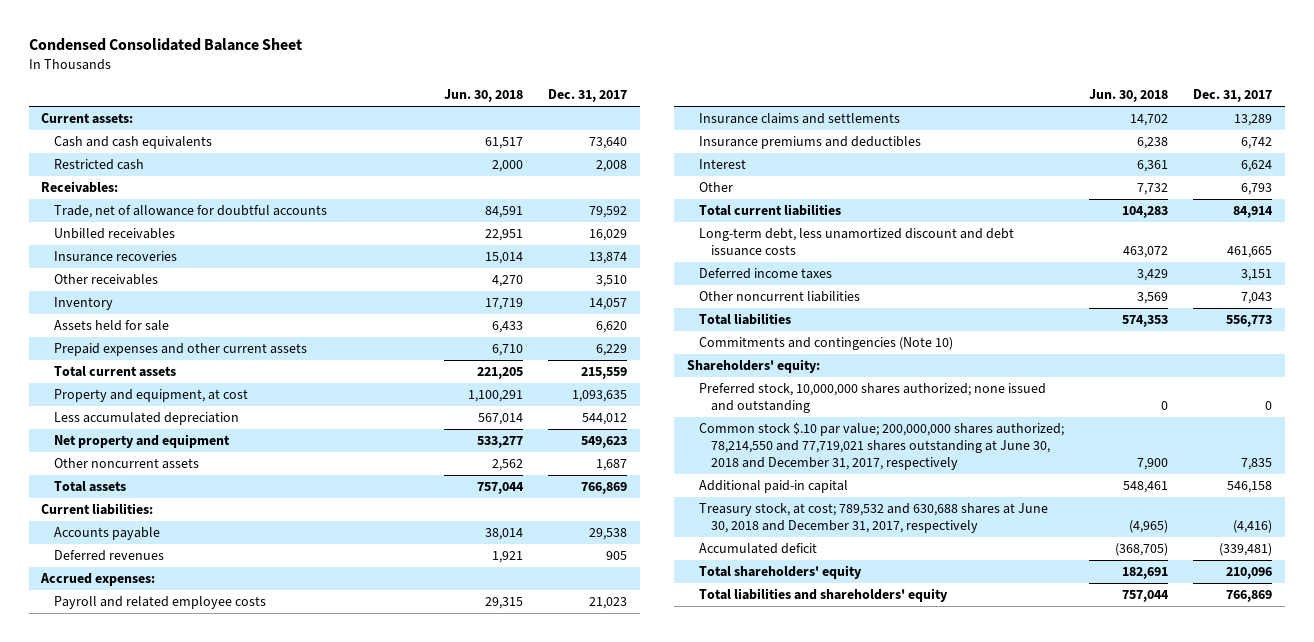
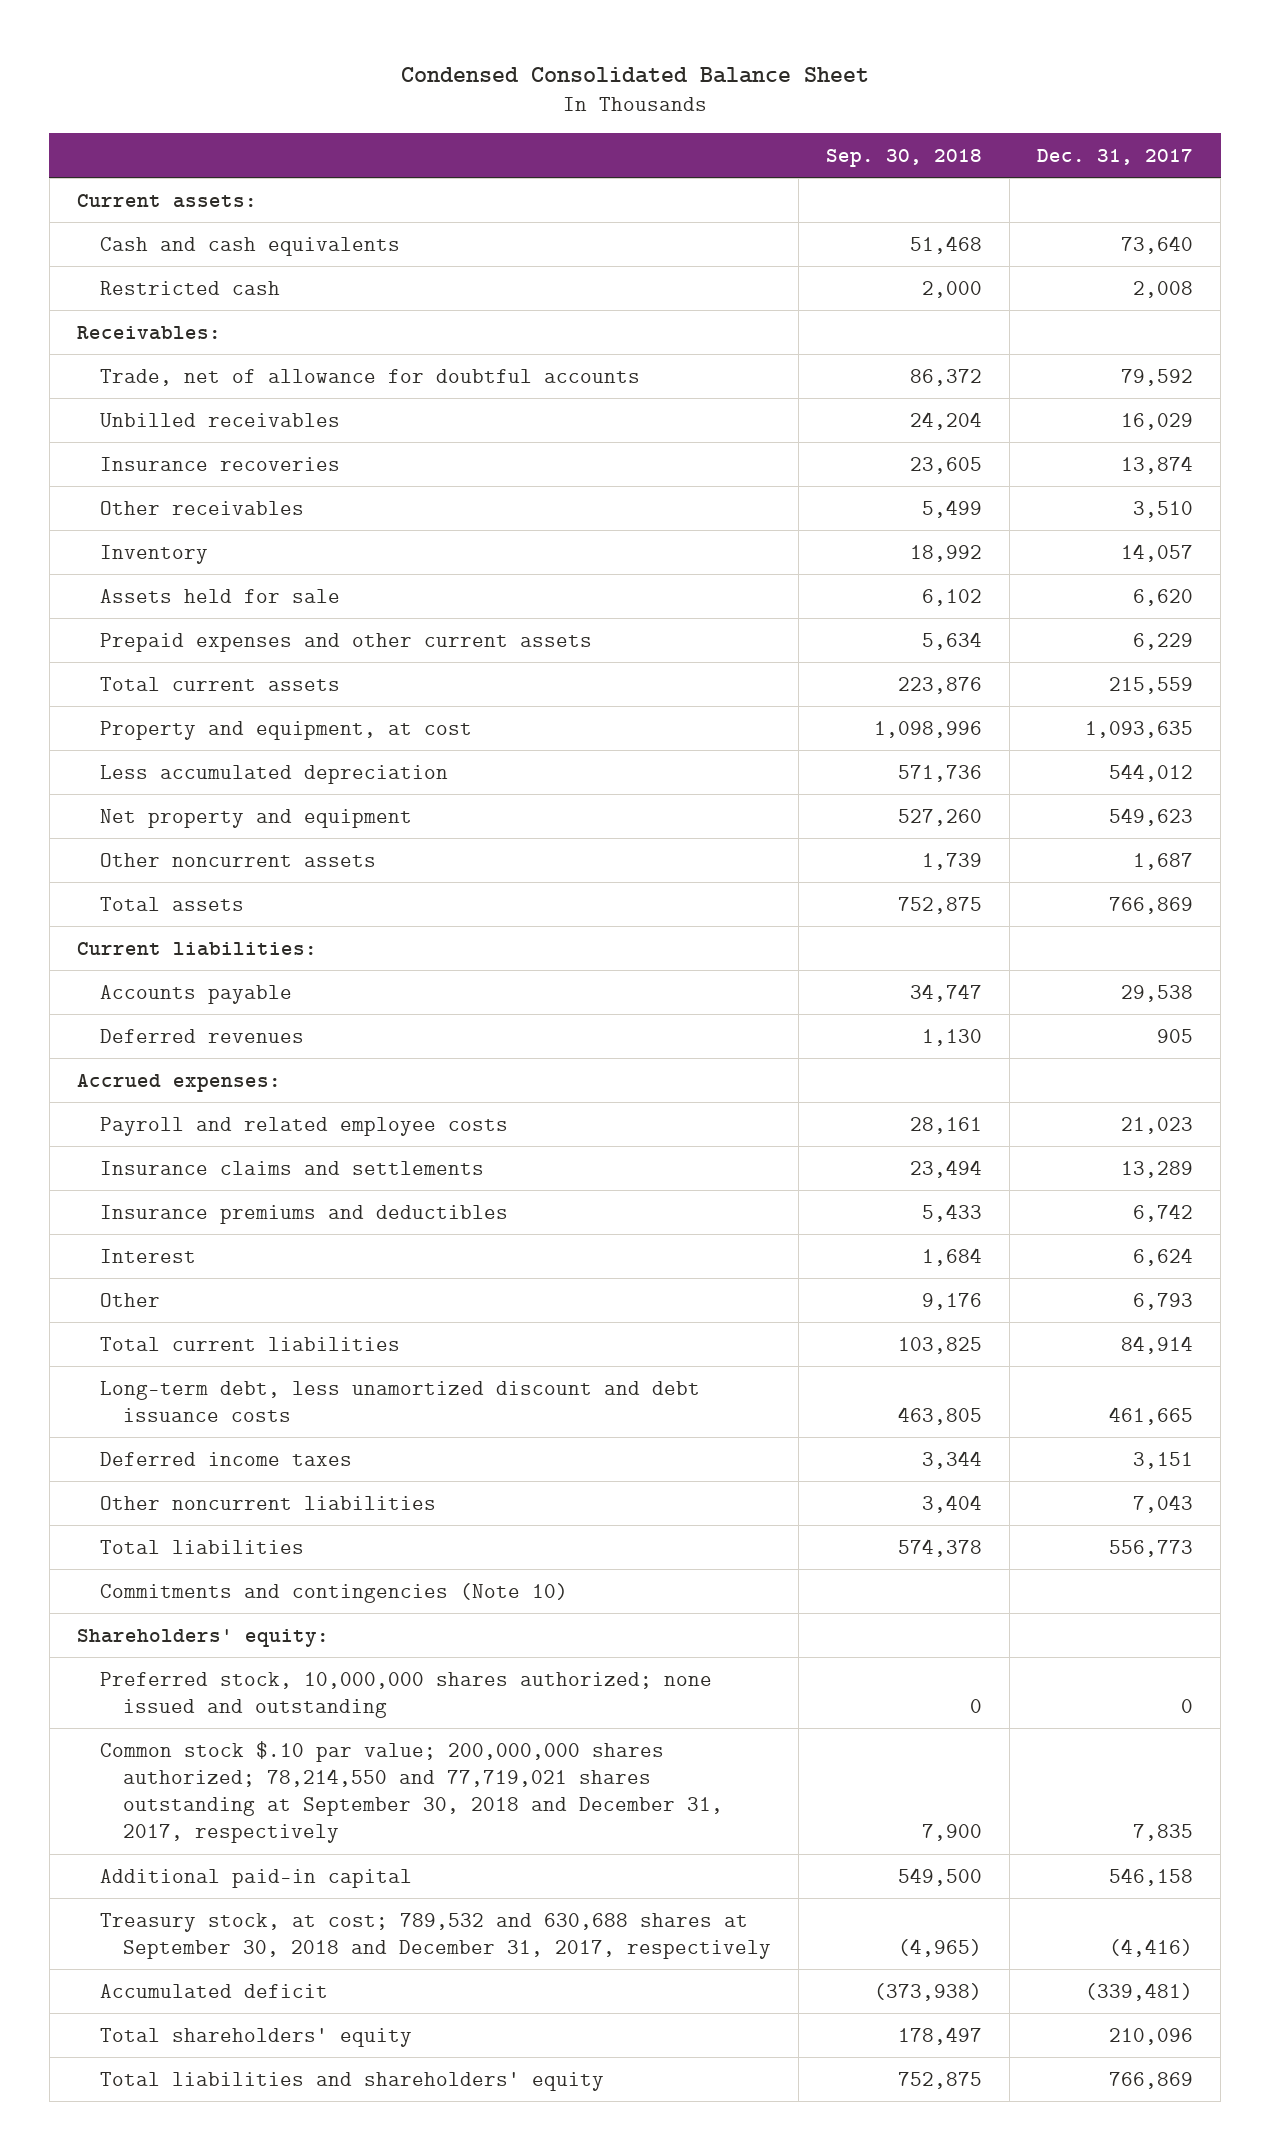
[443,89,523,103] Jun. 30, 2018 -> none
none -> [826,148,983,167] Sep. 30, 2018
[698,422,1064,471] Common stock $.10 par value; 200,000,000 shares authorized; 78,214,550 and 77,719,021 shares outstanding at June 30, 2018 and December 31, 2017, respectively -> [99,1740,724,1844] Common stock $.10 par value; 200,000,000 shares authorized; 78,214,550 and 77,719,021 shares outstanding at September 30, 2018 and December 31, 2017, respectively
[698,503,1048,534] Treasury stock, at cost; 789,532 and 630,688 shares at June 30, 2018 and December 31, 2017, respectively -> [99,1912,772,1959] Treasury stock, at cost; 789,532 and 630,688 shares at September 30, 2018 and December 31, 2017, respectively

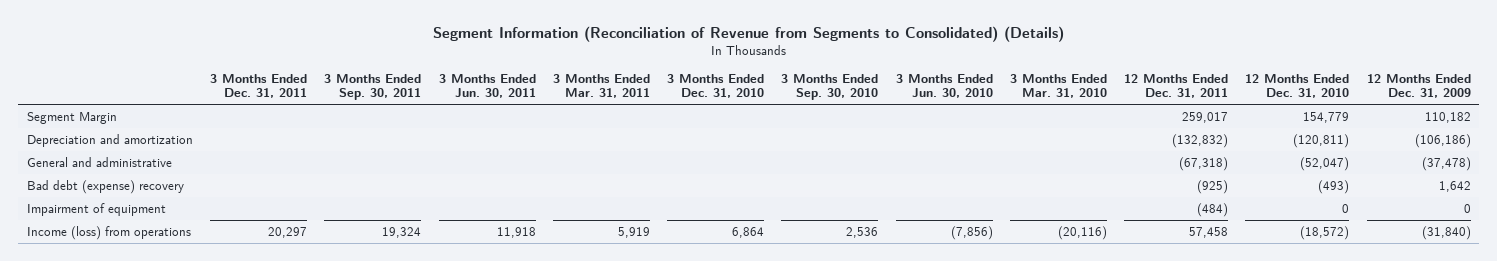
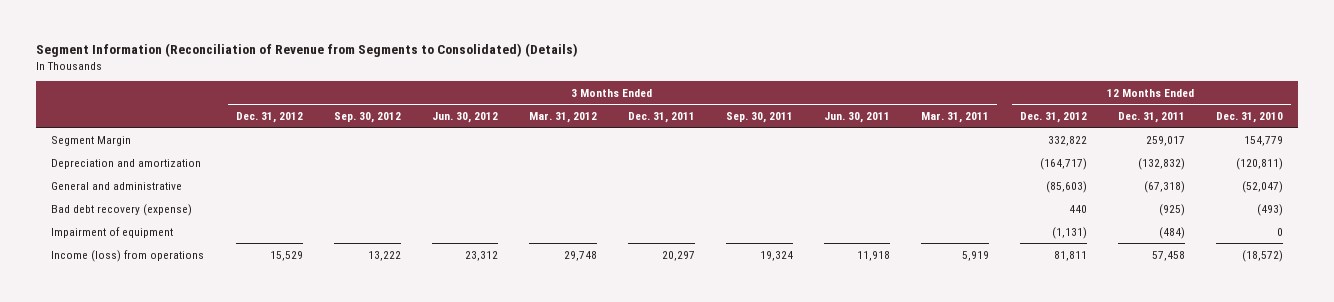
[667,73,765,99] 3 Months Ended Dec. 31, 2010 -> none
[781,73,879,101] 3 Months Ended Sep. 30, 2010 -> none
[895,73,993,99] 3 Months Ended Jun. 30, 2010 -> none
[1009,73,1107,99] 3 Months Ended Mar. 31, 2010 -> none
[1366,73,1471,99] 12 Months Ended Dec. 31, 2009 -> none
none -> [235,111,303,123] Dec. 31, 2012
none -> [333,111,401,123] Sep. 30, 2012
none -> [431,111,498,123] Jun. 30, 2012
none -> [528,111,597,123] Mar. 31, 2012
none -> [1019,111,1087,123] Dec. 31, 2012
[26,179,184,194] Bad debt (expense) recovery -> [51,203,193,216] Bad debt recovery (expense)

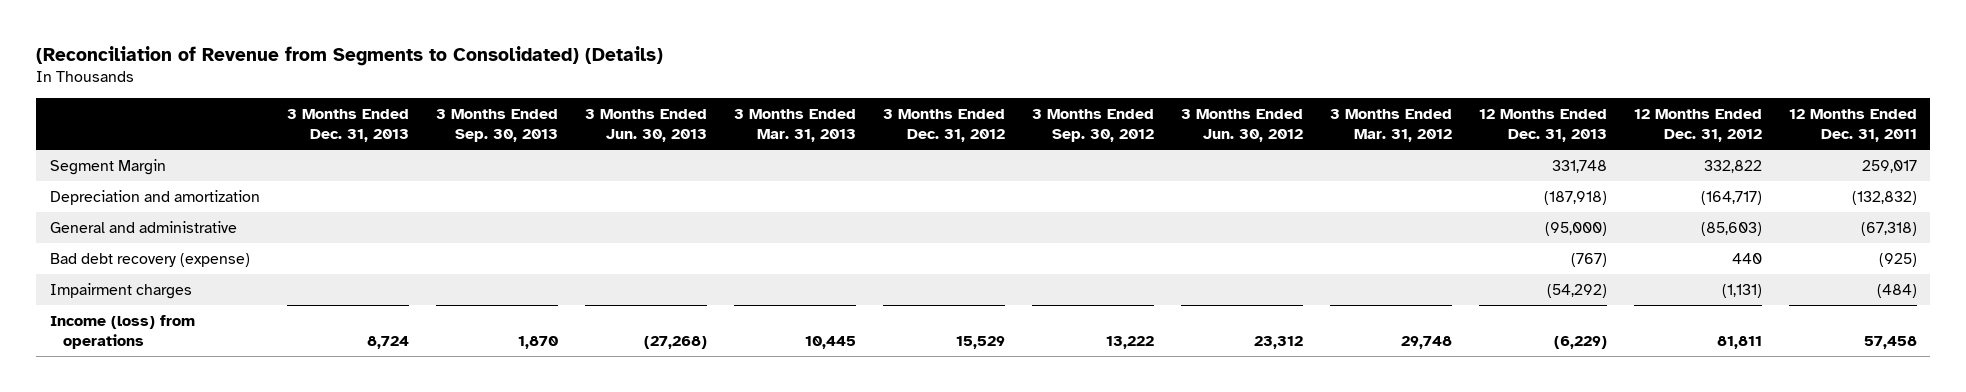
[35,42,578,57] Segment Information (Reconciliation of Revenue from Segments to Consolidated) (Details) -> [35,45,663,66] (Reconciliation of Revenue from Segments to Consolidated) (Details)
[627,111,695,123] Dec. 31, 2011 -> none
[725,111,793,123] Sep. 30, 2011 -> none
[823,111,890,123] Jun. 30, 2011 -> none
[920,111,989,123] Mar. 31, 2011 -> none
[1215,111,1283,123] Dec. 31, 2010 -> none
none -> [286,109,409,142] 3 Months Ended Dec. 31, 2013
none -> [435,109,558,142] 3 Months Ended Sep. 30, 2013
none -> [584,109,707,142] 3 Months Ended Jun. 30, 2013
none -> [733,109,856,142] 3 Months Ended Mar. 31, 2013
none -> [1478,109,1607,142] 12 Months Ended Dec. 31, 2013
[51,226,174,238] Impairment of equipment -> [49,283,192,300] Impairment charges

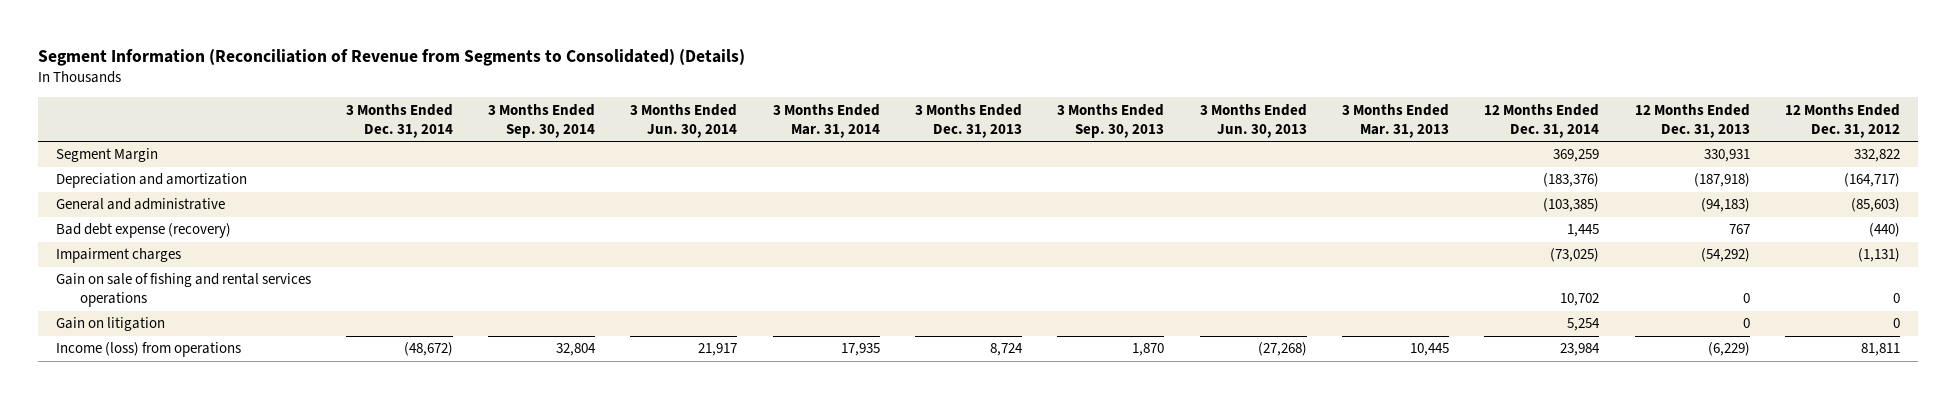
[35,45,663,66] (Reconciliation of Revenue from Segments to Consolidated) (Details) -> [37,48,745,66] Segment Information (Reconciliation of Revenue from Segments to Consolidated) (Details)
[882,109,1005,142] 3 Months Ended Dec. 31, 2012 -> none
[1031,109,1154,142] 3 Months Ended Sep. 30, 2012 -> none
[1180,109,1303,142] 3 Months Ended Jun. 30, 2012 -> none
[1329,109,1452,142] 3 Months Ended Mar. 31, 2012 -> none
[1788,109,1917,142] 12 Months Ended Dec. 31, 2011 -> none
none -> [345,103,453,138] 3 Months Ended Dec. 31, 2014
none -> [488,103,596,138] 3 Months Ended Sep. 30, 2014
none -> [630,103,738,138] 3 Months Ended Jun. 30, 2014
none -> [772,103,880,138] 3 Months Ended Mar. 31, 2014
none -> [1484,103,1600,138] 12 Months Ended Dec. 31, 2014
[1551,160,1607,174] 331,748 -> [1703,149,1750,163] 330,931
[1544,222,1607,237] (95,000) -> [1700,198,1750,213] (94,183)
[49,253,250,268] Bad debt recovery (expense) -> [55,223,231,239] Bad debt expense (recovery)
[1570,253,1607,268] (767) -> [1728,224,1750,235] 767
[1731,253,1762,265] 440 -> [1868,223,1900,238] (440)
none -> [55,273,311,308] Gain on sale of fishing and rental services operations
none -> [55,317,165,332] Gain on litigation

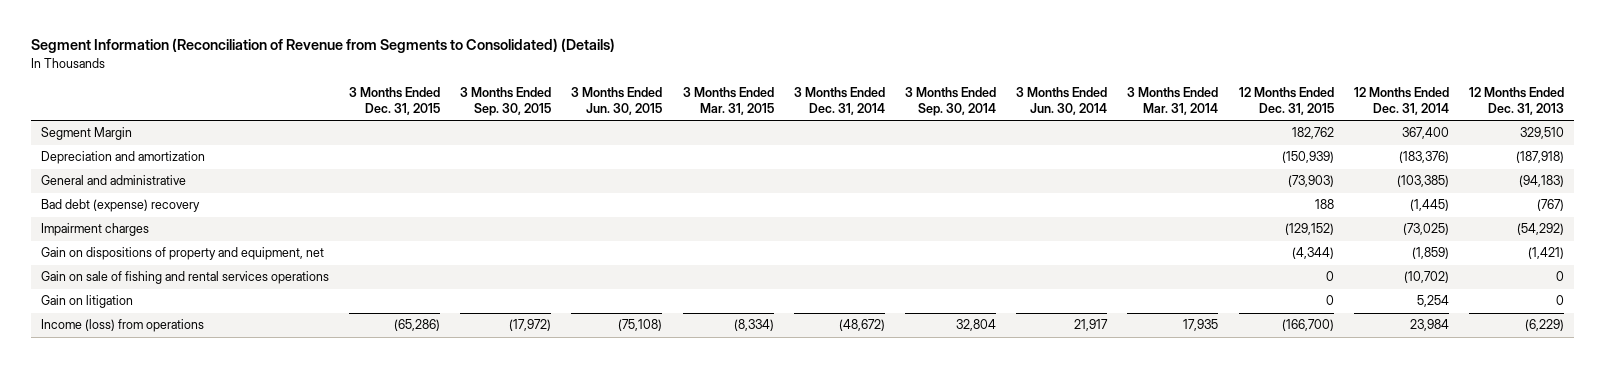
[915,103,1023,138] 3 Months Ended Dec. 31, 2013 -> none
[1057,103,1165,138] 3 Months Ended Sep. 30, 2013 -> none
[1199,103,1307,138] 3 Months Ended Jun. 30, 2013 -> none
[1342,103,1450,138] 3 Months Ended Mar. 31, 2013 -> none
[1784,103,1900,138] 12 Months Ended Dec. 31, 2012 -> none
none -> [348,86,440,115] 3 Months Ended Dec. 31, 2015
none -> [460,86,552,116] 3 Months Ended Sep. 30, 2015
none -> [571,86,663,115] 3 Months Ended Jun. 30, 2015
none -> [682,86,774,115] 3 Months Ended Mar. 31, 2015
none -> [1238,86,1334,115] 12 Months Ended Dec. 31, 2015
[1553,149,1600,163] 369,259 -> [1401,127,1449,140] 367,400
[1703,149,1750,163] 330,931 -> [1519,127,1564,140] 329,510
[55,223,231,239] Bad debt expense (recovery) -> [40,199,200,213] Bad debt (expense) recovery
[1567,224,1600,238] 1,445 -> [1409,199,1449,212] (1,445)
[1728,224,1750,235] 767 -> [1536,199,1564,212] (767)
none -> [40,247,324,261] Gain on dispositions of property and equipment, net
[1560,293,1600,307] 10,702 -> [1403,271,1449,284] (10,702)

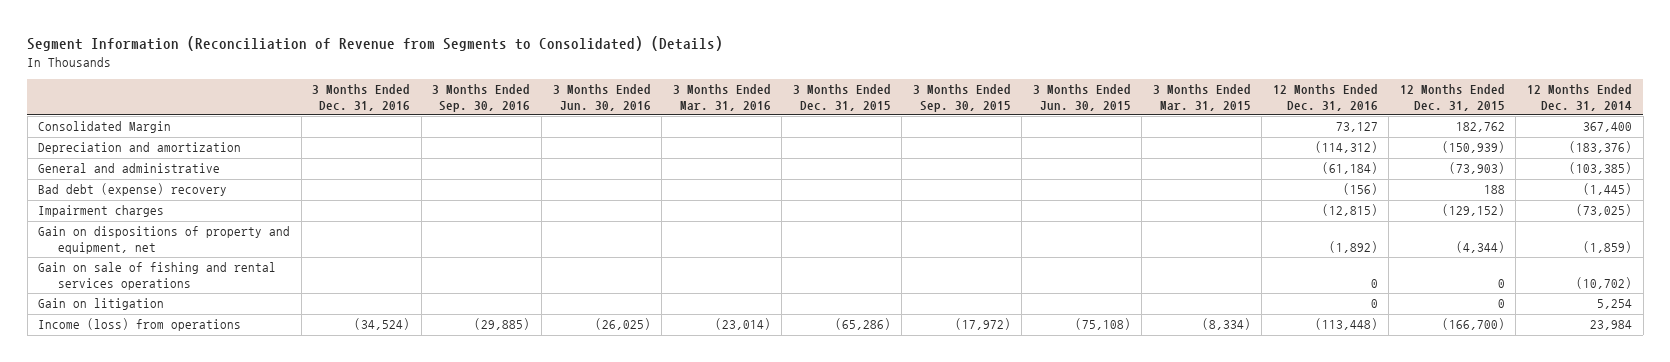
[793,86,885,115] 3 Months Ended Dec. 31, 2014 -> none
[904,86,996,116] 3 Months Ended Sep. 30, 2014 -> none
[1016,86,1108,115] 3 Months Ended Jun. 30, 2014 -> none
[1127,86,1219,115] 3 Months Ended Mar. 31, 2014 -> none
[1468,86,1564,115] 12 Months Ended Dec. 31, 2013 -> none
none -> [312,84,411,111] 3 Months Ended Dec. 31, 2016
none -> [432,84,531,112] 3 Months Ended Sep. 30, 2016
none -> [552,84,651,111] 3 Months Ended Jun. 30, 2016
none -> [672,84,771,111] 3 Months Ended Mar. 31, 2016
none -> [1272,84,1378,111] 12 Months Ended Dec. 31, 2016
[40,127,132,141] Segment Margin -> [38,121,172,134] Consolidated Margin

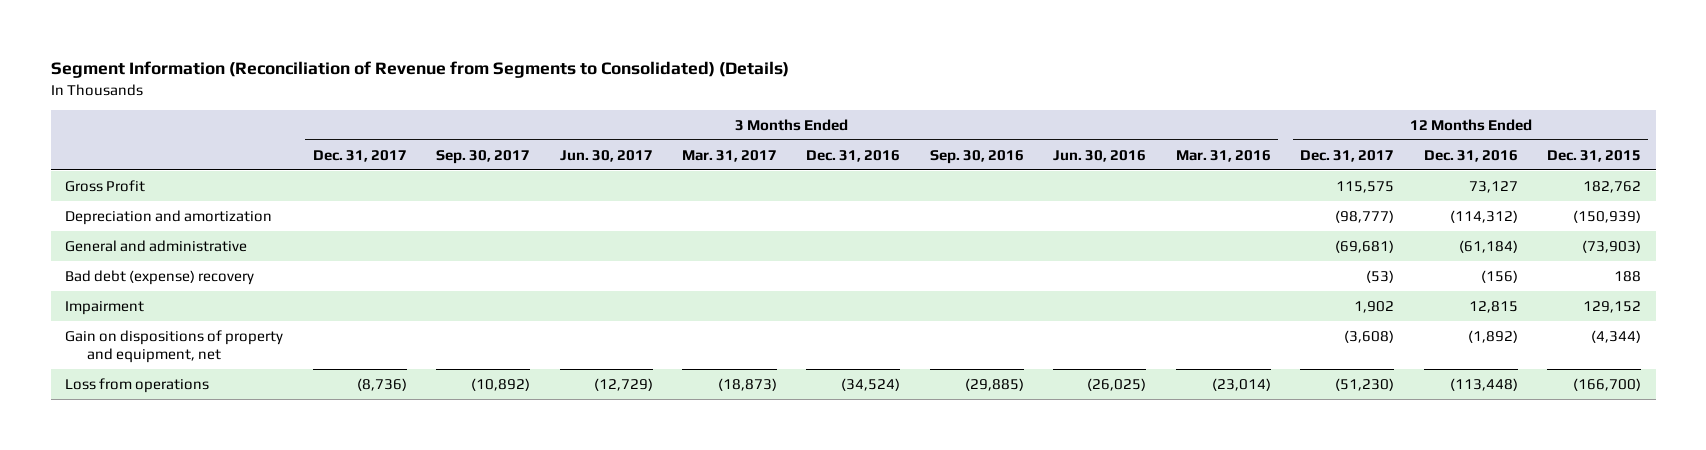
[792,84,891,111] 3 Months Ended Dec. 31, 2015 -> none
[912,84,1011,112] 3 Months Ended Sep. 30, 2015 -> none
[1032,84,1131,111] 3 Months Ended Jun. 30, 2015 -> none
[1152,84,1251,111] 3 Months Ended Mar. 31, 2015 -> none
[1526,84,1632,111] 12 Months Ended Dec. 31, 2014 -> none
none -> [312,149,407,162] Dec. 31, 2017
none -> [436,149,531,164] Sep. 30, 2017
none -> [559,149,653,162] Jun. 30, 2017
none -> [682,149,778,162] Mar. 31, 2017
none -> [1300,149,1395,162] Dec. 31, 2017
[38,121,172,134] Consolidated Margin -> [65,179,146,192] Gross Profit
[38,205,165,218] Impairment charges -> [65,300,145,315] Impairment
[1321,204,1378,217] (12,815) -> [1468,300,1518,313] 12,815
[1441,204,1505,217] (129,152) -> [1583,300,1642,313] 129,152
[38,262,277,291] Gain on sale of fishing and rental services operations -> none
[38,298,165,311] Gain on litigation -> none
[38,318,242,332] Income (loss) from operations -> [65,377,210,393] Loss from operations

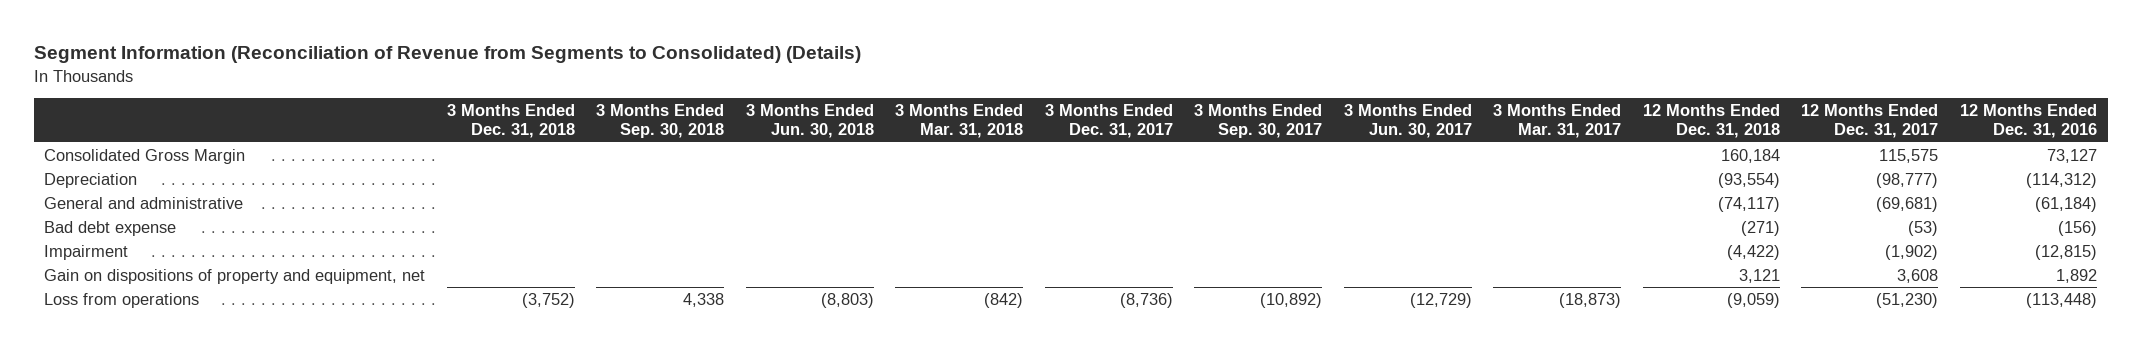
[806,149,901,162] Dec. 31, 2016 -> none
[929,149,1024,164] Sep. 30, 2016 -> none
[1053,149,1147,162] Jun. 30, 2016 -> none
[1175,149,1271,162] Mar. 31, 2016 -> none
[1547,149,1642,162] Dec. 31, 2015 -> none
none -> [446,104,575,139] 3 Months Ended Dec. 31, 2018
none -> [596,104,725,139] 3 Months Ended Sep. 30, 2018
none -> [745,104,874,139] 3 Months Ended Jun. 30, 2018
none -> [895,104,1024,139] 3 Months Ended Mar. 31, 2018
none -> [1642,104,1780,139] 12 Months Ended Dec. 31, 2018
[65,179,146,192] Gross Profit -> [44,148,246,164] Consolidated Gross Margin
[65,209,273,225] Depreciation and amortization -> [44,172,138,188] Depreciation
[65,269,255,285] Bad debt (expense) recovery -> [44,220,177,236] Bad debt expense
[1354,300,1395,313] 1,902 -> [1885,244,1939,260] (1,902)
[1468,300,1518,313] 12,815 -> [2034,244,2097,260] (12,815)
[1344,329,1395,343] (3,608) -> [1897,268,1939,283] 3,608
[1467,329,1518,343] (1,892) -> [2055,268,2097,283] 1,892

